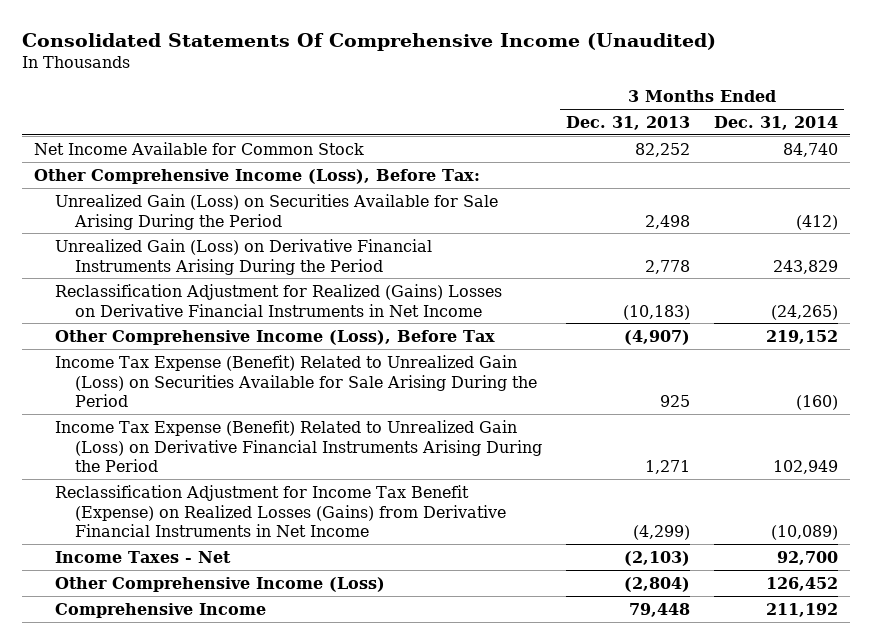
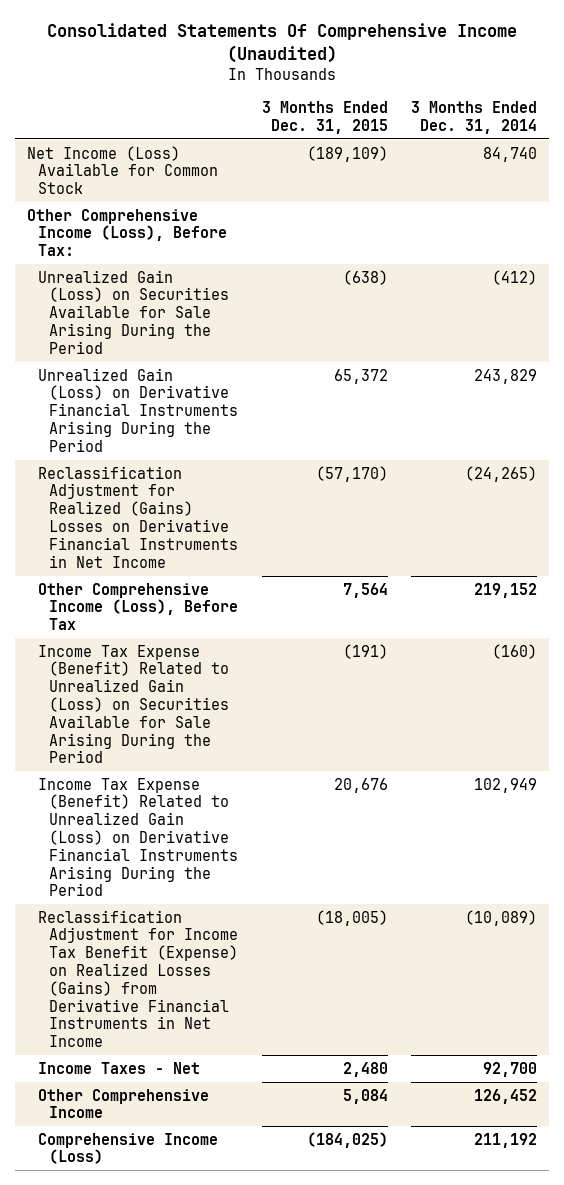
[566,115,691,130] Dec. 31, 2013 -> none
none -> [261,101,388,134] 3 Months Ended Dec. 31, 2015
[33,141,364,155] Net Income Available for Common Stock -> [26,145,218,195] Net Income (Loss) Available for Common Stock
[54,576,385,592] Other Comprehensive Income (Loss) -> [37,1088,209,1119] Other Comprehensive Income
[54,602,266,618] Comprehensive Income -> [37,1132,218,1165] Comprehensive Income (Loss)

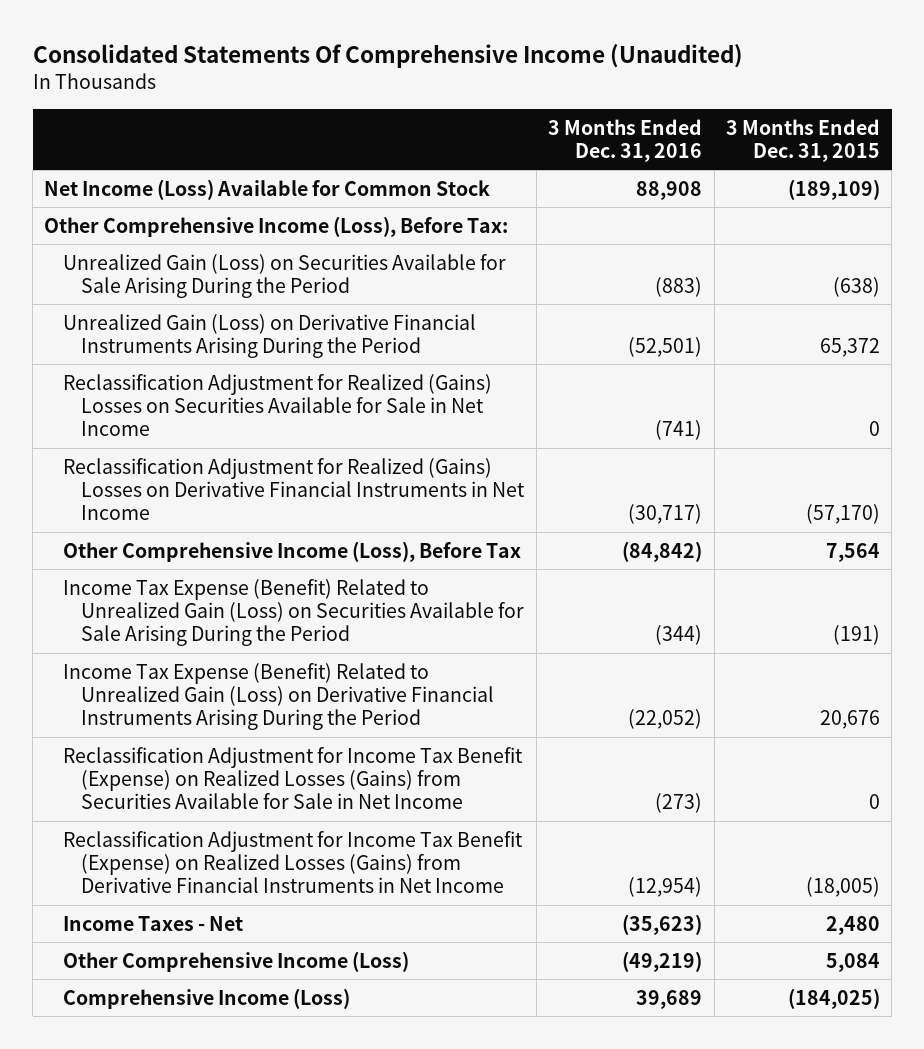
[411,101,538,134] 3 Months Ended Dec. 31, 2014 -> none
none -> [548,118,703,163] 3 Months Ended Dec. 31, 2016
none -> [62,373,492,437] Reclassification Adjustment for Realized (Gains) Losses on Securities Available for Sale in Net Income
none -> [62,746,523,810] Reclassification Adjustment for Income Tax Benefit (Expense) on Realized Losses (Gains) from Securities Available for Sale in Net Income
[37,1088,209,1119] Other Comprehensive Income -> [62,950,409,972] Other Comprehensive Income (Loss)

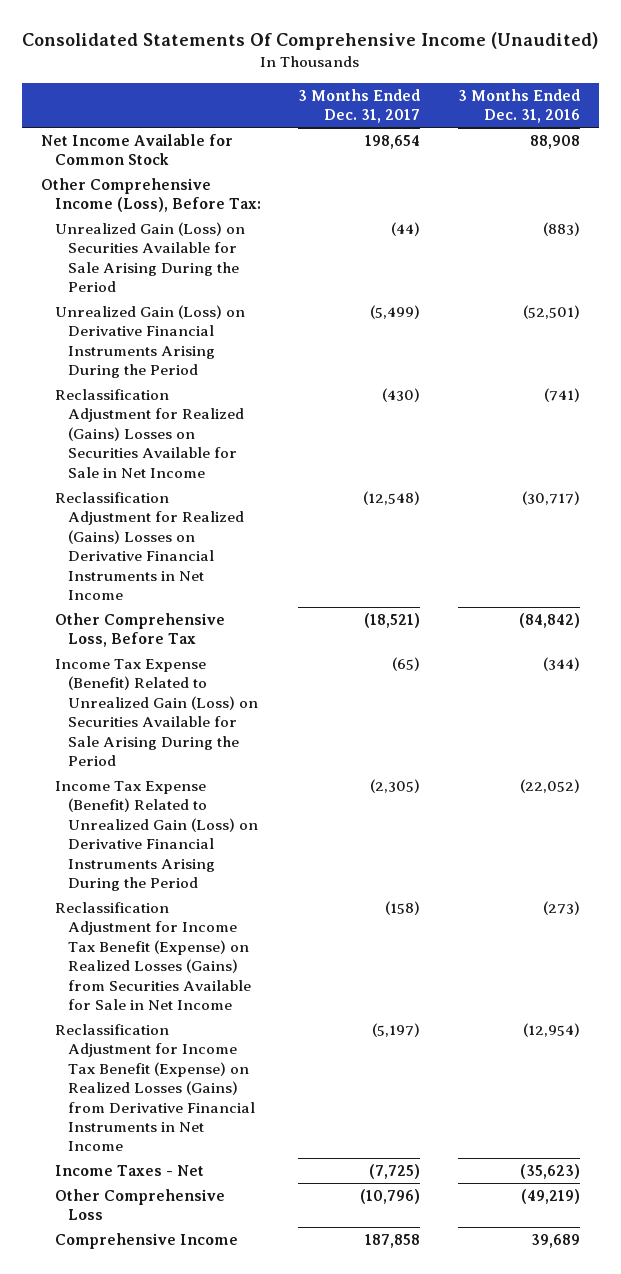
[725,118,880,163] 3 Months Ended Dec. 31, 2015 -> none
none -> [298,88,421,124] 3 Months Ended Dec. 31, 2017
[44,178,491,200] Net Income (Loss) Available for Common Stock -> [40,133,233,166] Net Income Available for Common Stock
[62,540,521,562] Other Comprehensive Income (Loss), Before Tax -> [54,612,225,648] Other Comprehensive Loss, Before Tax
[62,950,409,972] Other Comprehensive Income (Loss) -> [54,1188,225,1221] Other Comprehensive Loss
[62,987,350,1009] Comprehensive Income (Loss) -> [54,1232,238,1249] Comprehensive Income

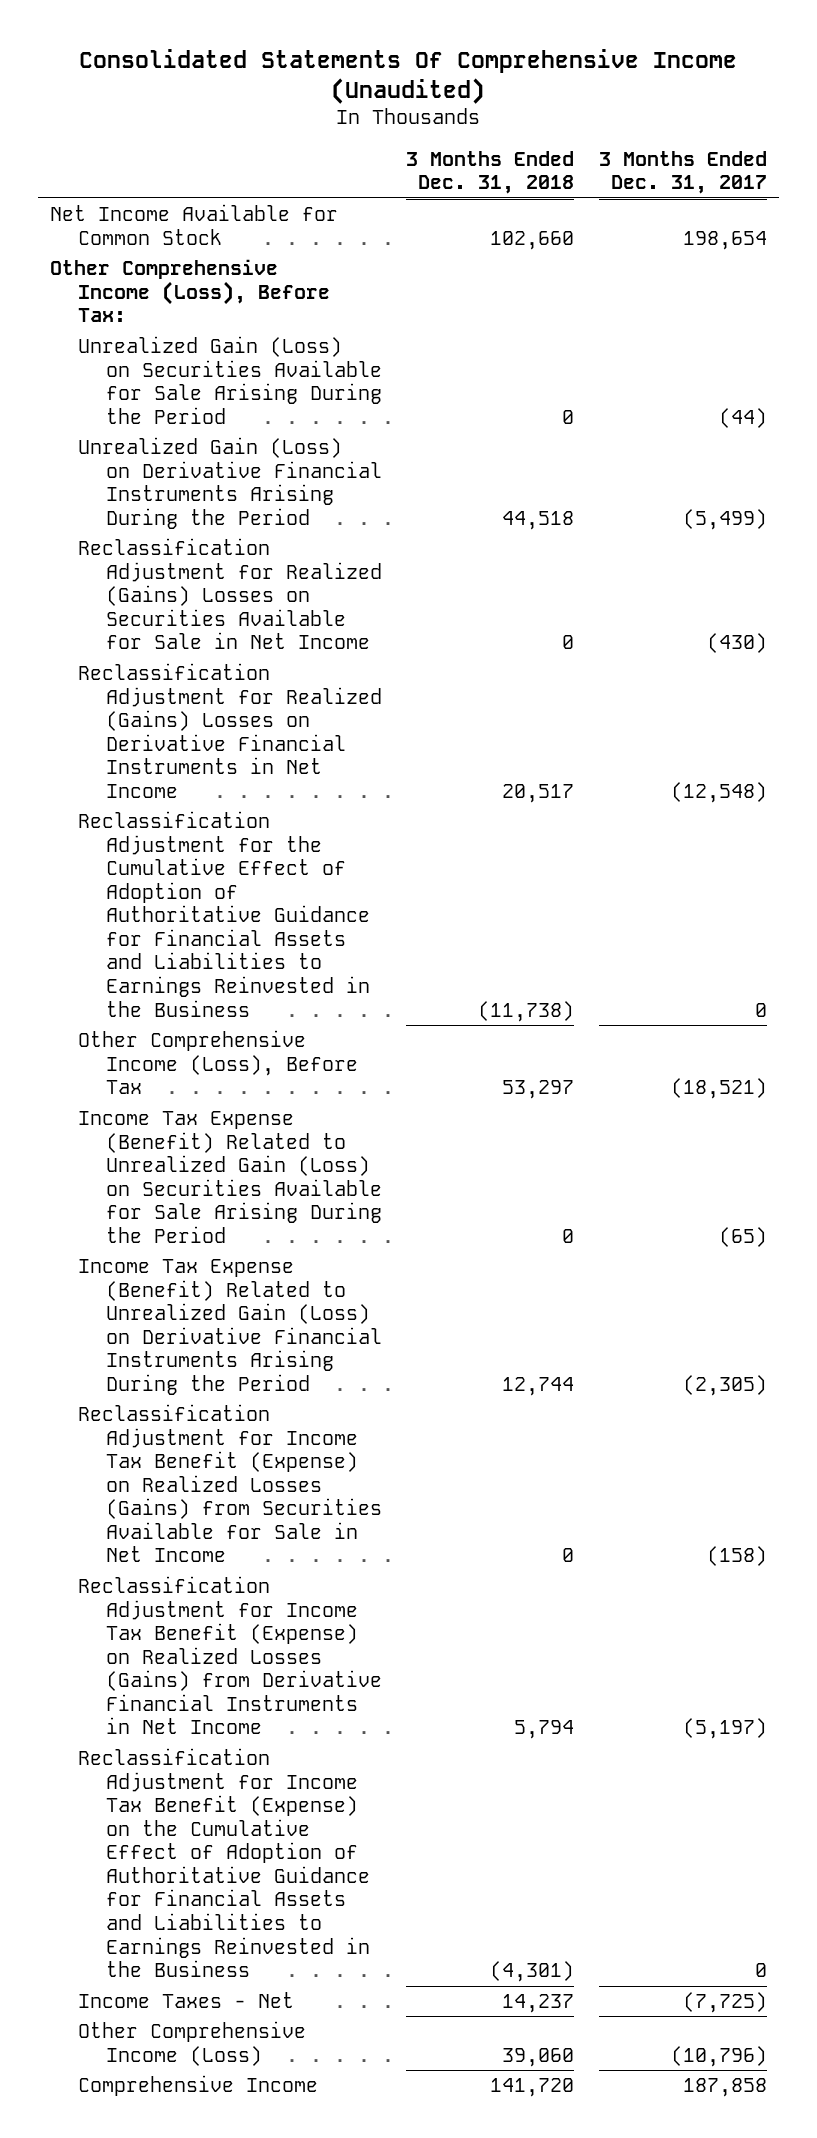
[457,88,580,124] 3 Months Ended Dec. 31, 2016 -> none
none -> [406,150,575,195] 3 Months Ended Dec. 31, 2018
none -> [77,811,370,1017] Reclassification Adjustment for the Cumulative Effect of Adoption of Authoritative Guidance for Financial Assets and Liabilities to Earnings Reinvested in the Business
[54,612,225,648] Other Comprehensive Loss, Before Tax -> [77,1030,358,1095] Other Comprehensive Income (Loss), Before Tax
none -> [77,1748,370,1978] Reclassification Adjustment for Income Tax Benefit (Expense) on the Cumulative Effect of Adoption of Authoritative Guidance for Financial Assets and Liabilities to Earnings Reinvested in the Business
[54,1188,225,1221] Other Comprehensive Loss -> [77,2021,306,2066] Other Comprehensive Income (Loss)

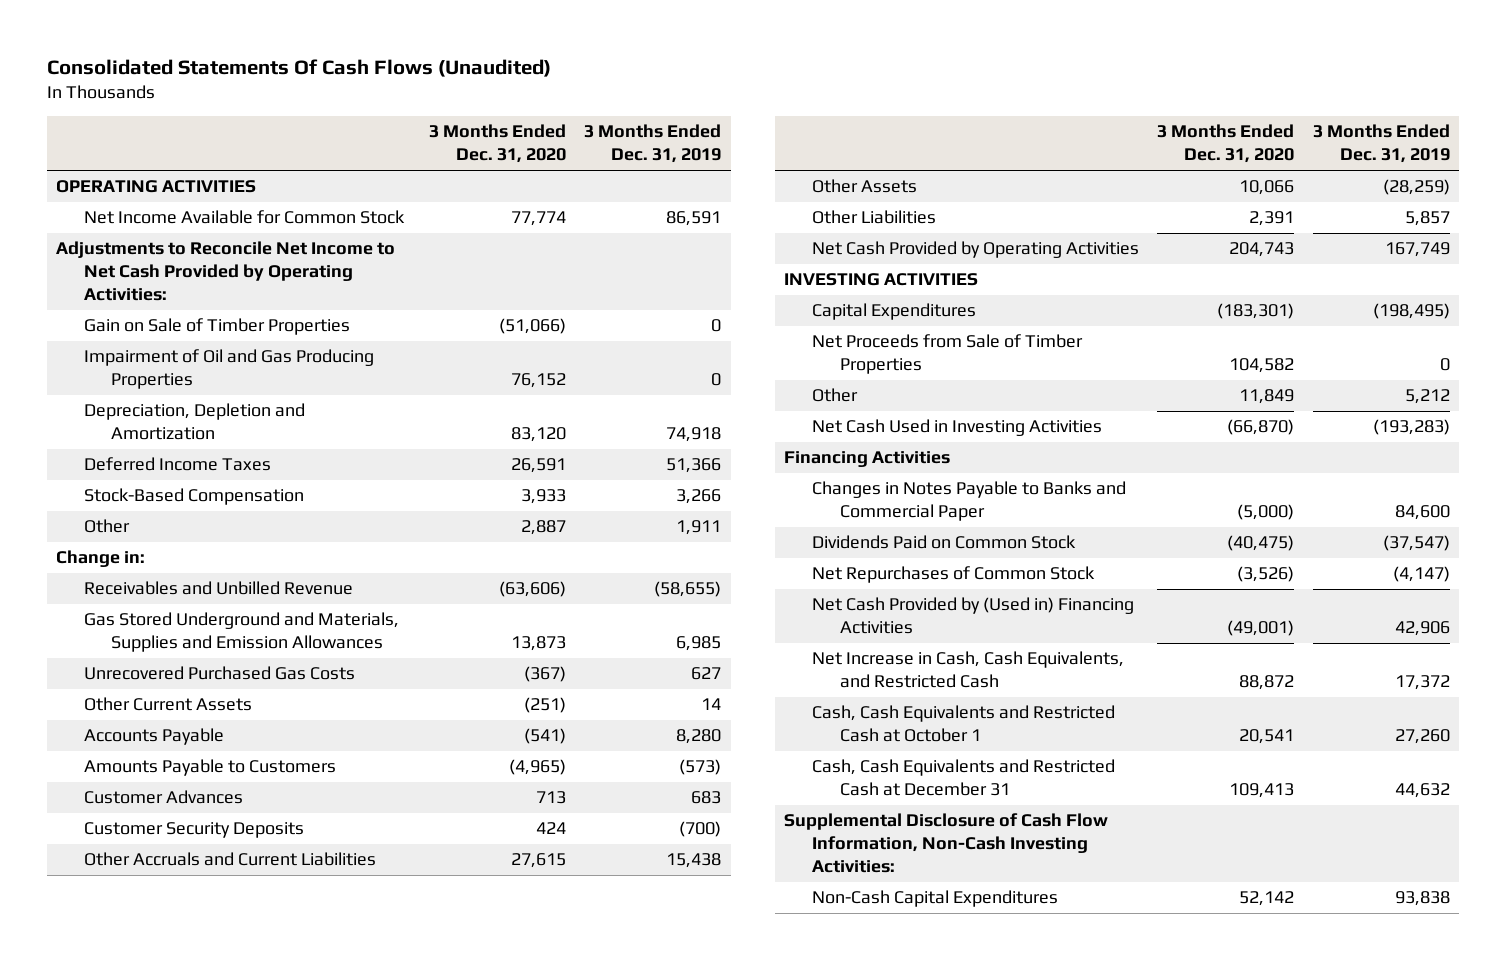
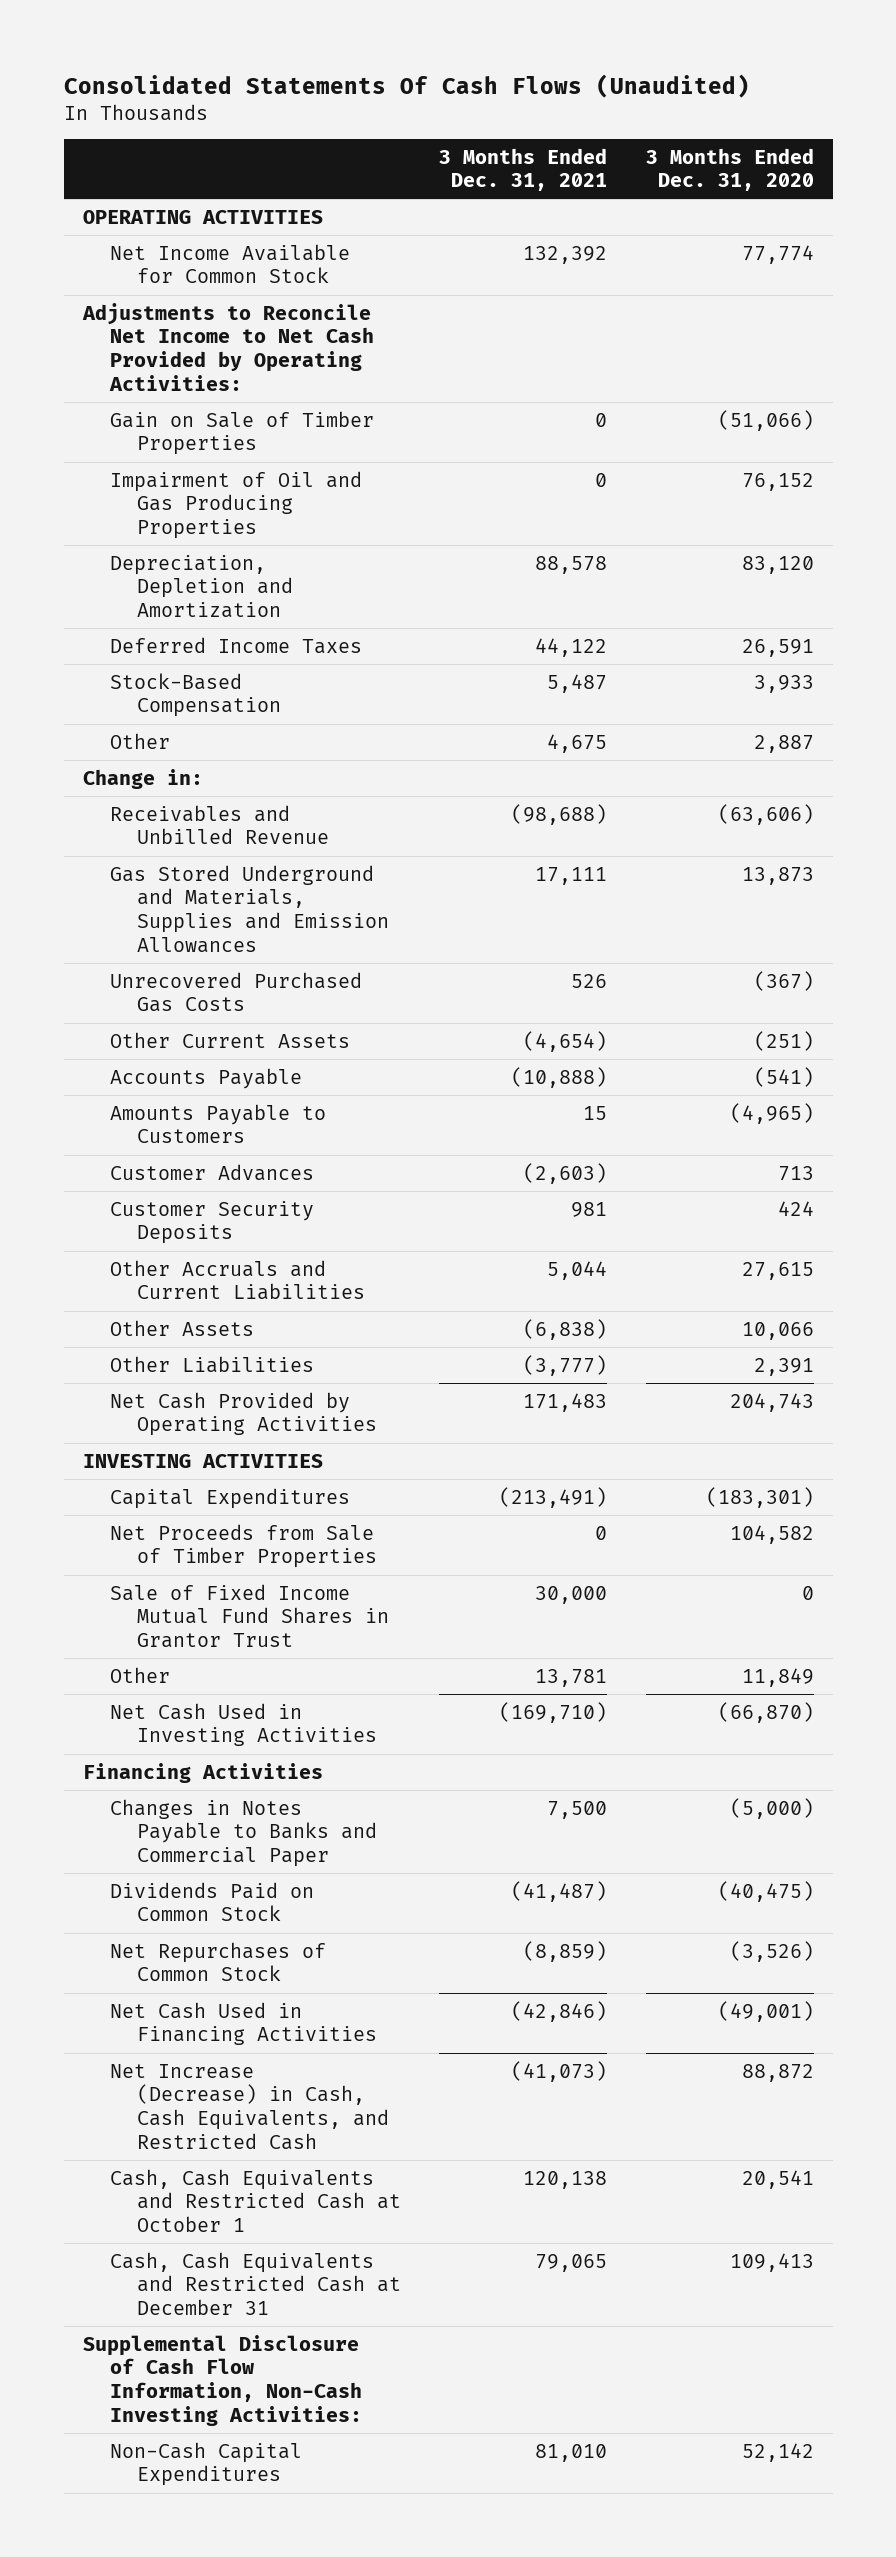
[584,124,722,164] 3 Months Ended Dec. 31, 2019 -> none
none -> [439,147,608,192] 3 Months Ended Dec. 31, 2021
none -> [110,1583,390,1649] Sale of Fixed Income Mutual Fund Shares in Grantor Trust
[811,597,1134,635] Net Cash Provided by (Used in) Financing Activities -> [110,2001,378,2046] Net Cash Used in Financing Activities
[811,651,1124,689] Net Increase in Cash, Cash Equivalents, and Restricted Cash -> [110,2063,390,2151] Net Increase (Decrease) in Cash, Cash Equivalents, and Restricted Cash

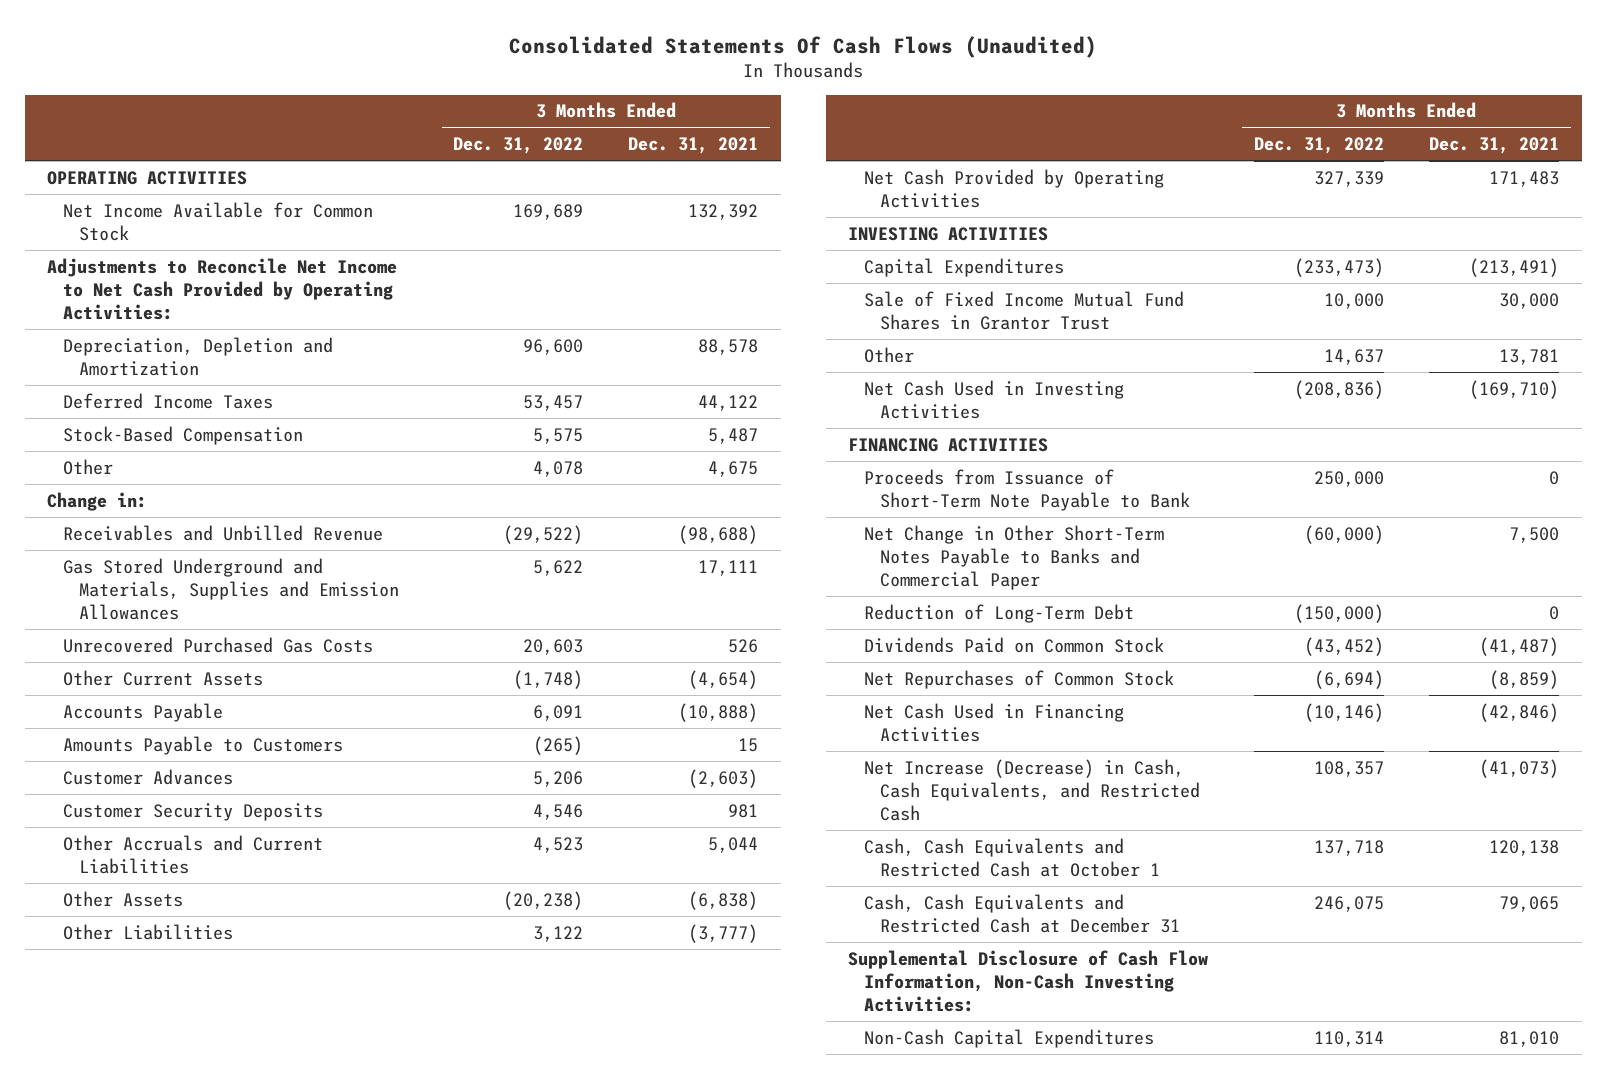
[645,147,814,192] 3 Months Ended Dec. 31, 2020 -> none
none -> [452,137,583,155] Dec. 31, 2022
[110,410,375,456] Gain on Sale of Timber Properties -> none
[110,470,363,540] Impairment of Oil and Gas Producing Properties -> none
[110,1523,378,1569] Net Proceeds from Sale of Timber Properties -> none
[82,1762,323,1783] Financing Activities -> [848,437,1049,452] FINANCING ACTIVITIES
none -> [864,468,1191,511] Proceeds from Issuance of Short-Term Note Payable to Bank
[110,1798,378,1868] Changes in Notes Payable to Banks and Commercial Paper -> [864,524,1165,591] Net Change in Other Short-Term Notes Payable to Banks and Commercial Paper
none -> [864,603,1135,623] Reduction of Long-Term Debt

